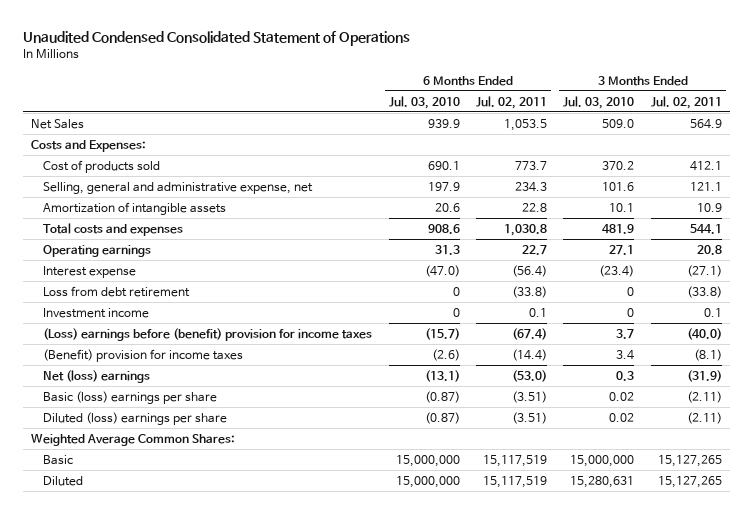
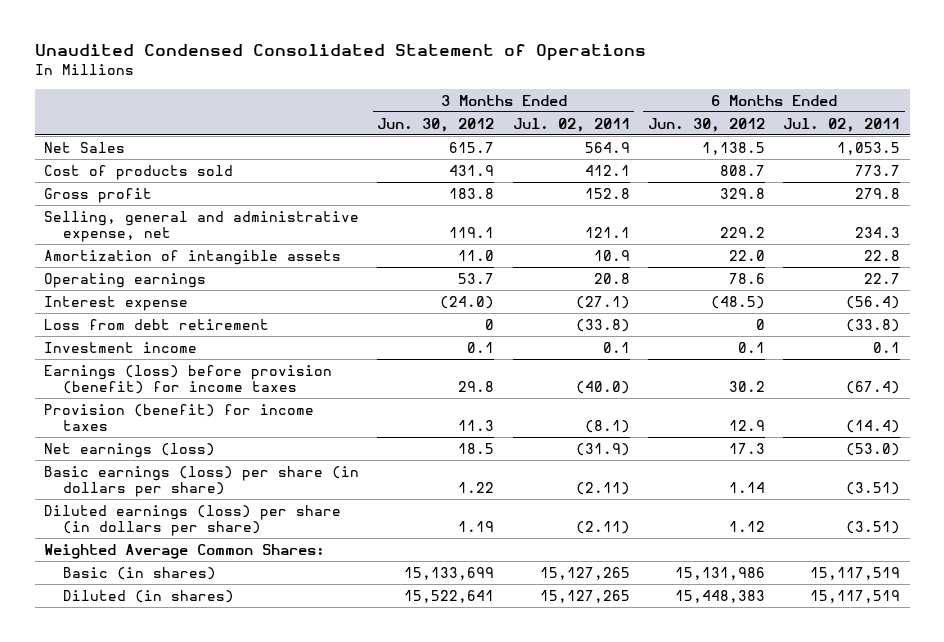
[388,95,460,109] Jul. 03, 2010 -> none
[563,95,635,109] Jul. 03, 2010 -> none
none -> [377,117,495,132] Jun. 30, 2012
none -> [648,117,766,132] Jun. 30, 2012
[31,139,147,152] Costs and Expenses: -> none
none -> [43,187,152,203] Gross profit
[43,222,184,236] Total costs and expenses -> none
[43,327,373,341] (Loss) earnings before (benefit) provision for income taxes -> [43,364,332,395] Earnings (loss) before provision (benefit) for income taxes
[43,348,244,362] (Benefit) provision for income taxes -> [43,403,314,432] Provision (benefit) for income taxes
[43,369,151,383] Net (loss) earnings -> [43,442,215,458] Net earnings (loss)
[43,390,218,404] Basic (loss) earnings per share -> [43,465,359,498] Basic earnings (loss) per share (in dollars per share)
[43,411,228,425] Diluted (loss) earnings per share -> [43,504,341,537] Diluted earnings (loss) per share (in dollars per share)
[43,454,74,465] Basic -> [62,566,216,580] Basic (in shares)
[43,475,84,486] Diluted -> [62,589,234,603] Diluted (in shares)

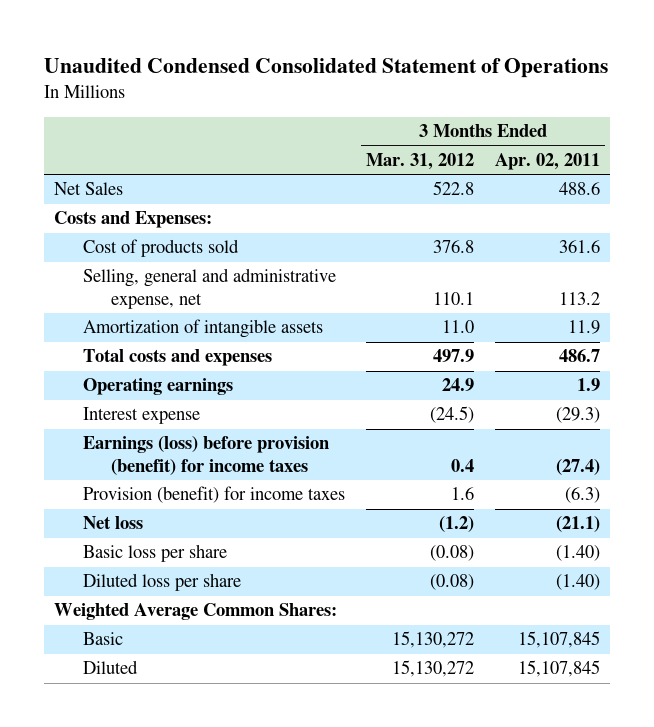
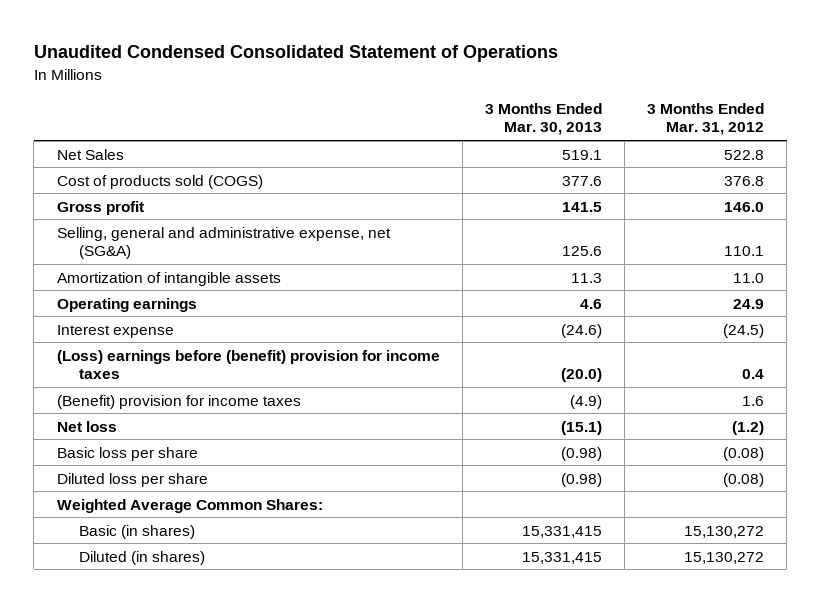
[494,152,600,170] Apr. 02, 2011 -> none
none -> [484,102,602,136] 3 Months Ended Mar. 30, 2013
[54,211,213,229] Costs and Expenses: -> none
[82,239,239,258] Cost of products sold -> [56,174,263,189] Cost of products sold (COGS)
none -> [56,200,144,215] Gross profit
[82,268,336,309] Selling, general and administrative expense, net -> [56,226,391,260] Selling, general and administrative expense, net (SG&A)
[82,349,272,367] Total costs and expenses -> none
[82,436,329,475] Earnings (loss) before provision (benefit) for income taxes -> [56,349,440,380] (Loss) earnings before (benefit) provision for income taxes
[82,486,345,504] Provision (benefit) for income taxes -> [56,394,301,409] (Benefit) provision for income taxes
[82,632,123,646] Basic -> [79,524,196,539] Basic (in shares)
[82,660,138,675] Diluted -> [79,550,206,565] Diluted (in shares)

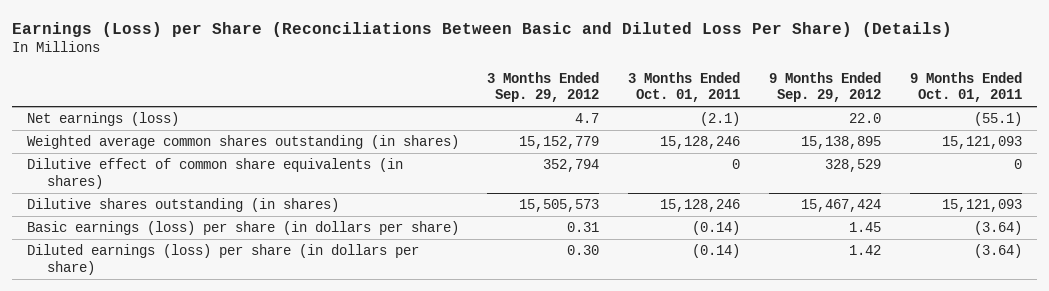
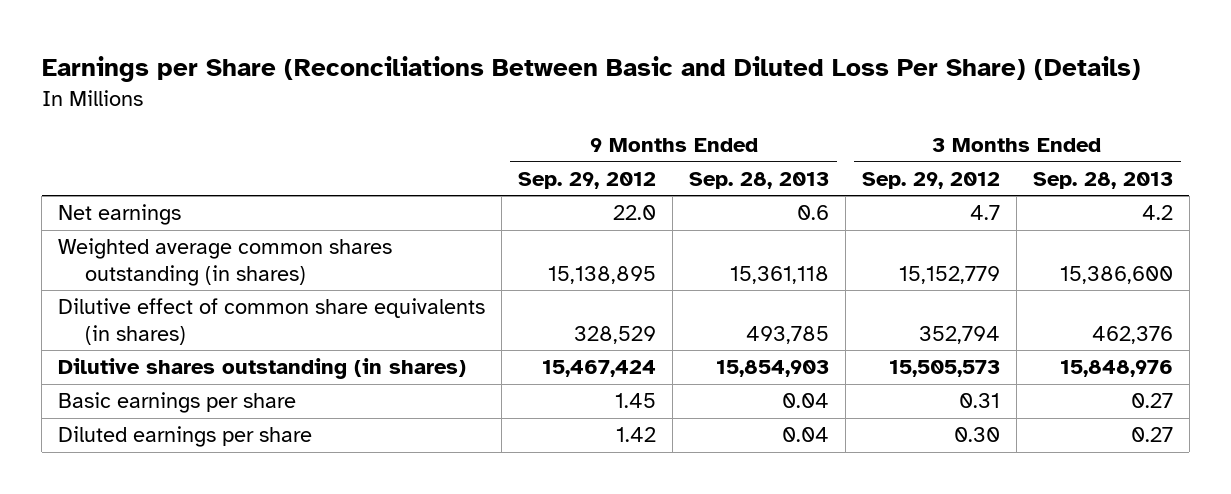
[12,21,953,37] Earnings (Loss) per Share (Reconciliations Between Basic and Diluted Loss Per Share) (Details) -> [41,55,1141,82] Earnings per Share (Reconciliations Between Basic and Diluted Loss Per Share) (Details)
[628,71,741,103] 3 Months Ended Oct. 01, 2011 -> none
[910,71,1023,103] 9 Months Ended Oct. 01, 2011 -> none
none -> [689,172,830,190] Sep. 28, 2013
none -> [1032,172,1173,190] Sep. 28, 2013
[26,112,179,127] Net earnings (loss) -> [58,204,182,226] Net earnings
[26,221,459,236] Basic earnings (loss) per share (in dollars per share) -> [58,392,297,414] Basic earnings per share
[26,244,419,275] Diluted earnings (loss) per share (in dollars per share) -> [58,426,313,448] Diluted earnings per share

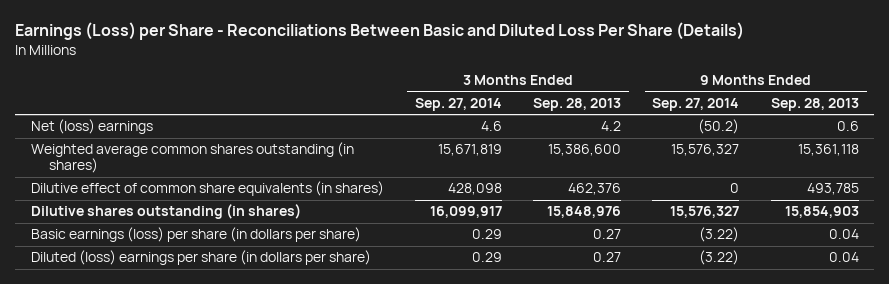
[41,55,1141,82] Earnings per Share (Reconciliations Between Basic and Diluted Loss Per Share) (Details) -> [14,22,744,41] Earnings (Loss) per Share - Reconciliations Between Basic and Diluted Loss Per Share (Details)
[518,172,657,190] Sep. 29, 2012 -> none
[861,172,1000,190] Sep. 29, 2012 -> none
none -> [414,97,502,111] Sep. 27, 2014
none -> [652,97,740,111] Sep. 27, 2014
[58,204,182,226] Net earnings -> [30,119,153,135] Net (loss) earnings
[58,392,297,414] Basic earnings per share -> [30,227,361,243] Basic earnings (loss) per share (in dollars per share)
[58,426,313,448] Diluted earnings per share -> [30,250,371,266] Diluted (loss) earnings per share (in dollars per share)

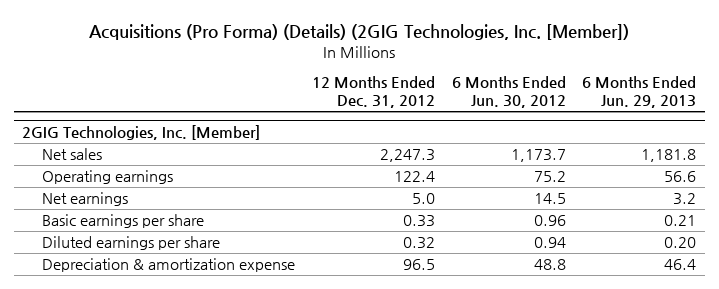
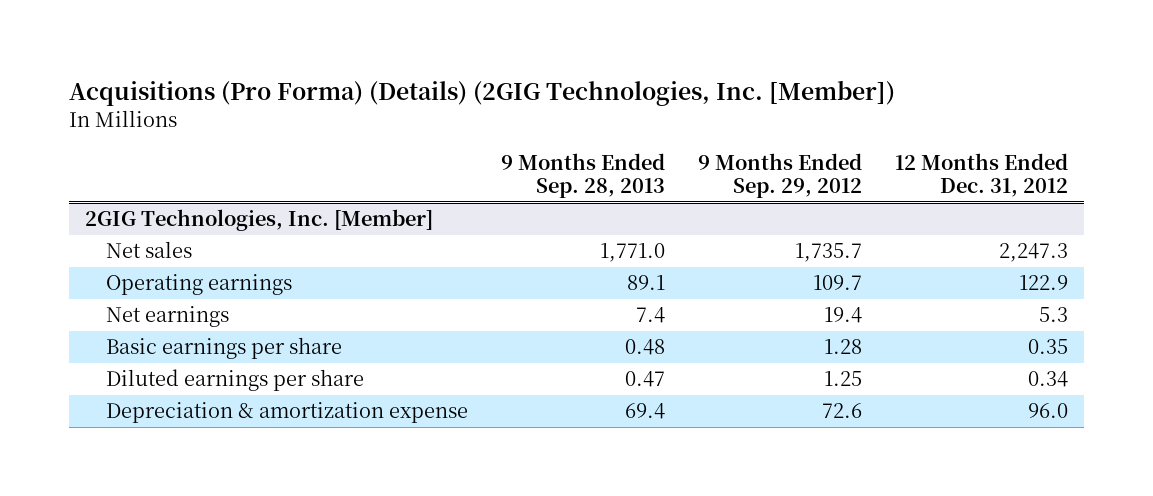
[451,76,566,109] 6 Months Ended Jun. 30, 2012 -> none
[582,76,697,109] 6 Months Ended Jun. 29, 2013 -> none
none -> [500,153,665,199] 9 Months Ended Sep. 28, 2013
none -> [697,153,862,199] 9 Months Ended Sep. 29, 2012
[393,171,435,183] 122.4 -> [1018,275,1068,291] 122.9
[411,193,435,205] 5.0 -> [1038,307,1068,323] 5.3
[402,215,435,228] 0.33 -> [1027,339,1068,355] 0.35
[402,237,435,250] 0.32 -> [1027,371,1068,388] 0.34
[402,259,435,271] 96.5 -> [1027,403,1068,419] 96.0

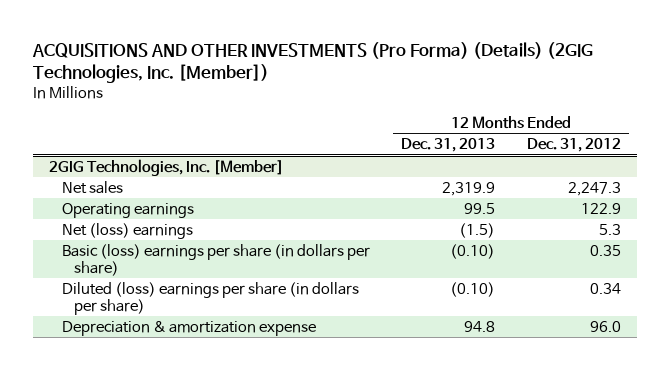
[68,79,895,106] Acquisitions (Pro Forma) (Details) (2GIG Technologies, Inc. [Member]) -> [32,41,594,84] ACQUISITIONS AND OTHER INVESTMENTS (Pro Forma) (Details) (2GIG Technologies, Inc. [Member])
[500,153,665,199] 9 Months Ended Sep. 28, 2013 -> none
[697,153,862,199] 9 Months Ended Sep. 29, 2012 -> none
none -> [401,138,496,153] Dec. 31, 2013
[105,306,229,328] Net earnings -> [61,222,193,239] Net (loss) earnings
[105,337,342,360] Basic earnings per share -> [61,243,370,276] Basic (loss) earnings per share (in dollars per share)
[105,369,364,392] Diluted earnings per share -> [61,281,359,315] Diluted (loss) earnings per share (in dollars per share)

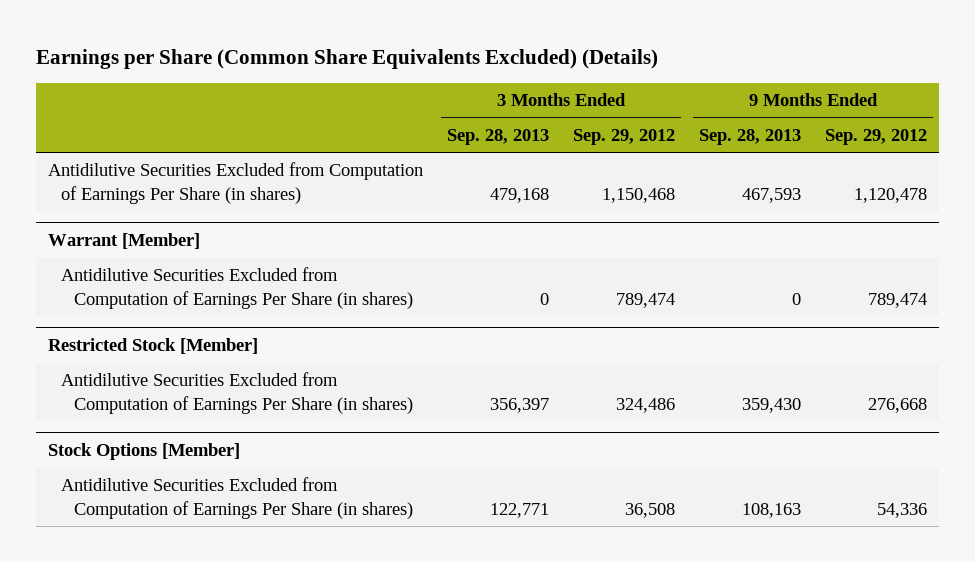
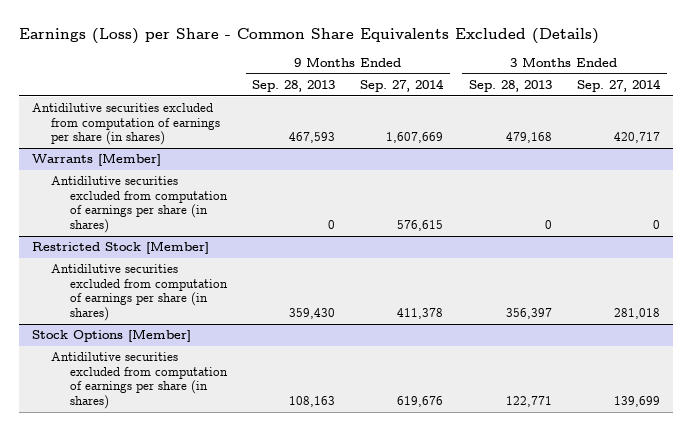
[35,49,658,70] Earnings per Share (Common Share Equivalents Excluded) (Details) -> [19,27,600,44] Earnings (Loss) per Share - Common Share Equivalents Excluded (Details)
[572,128,675,145] Sep. 29, 2012 -> none
[824,128,927,145] Sep. 29, 2012 -> none
none -> [360,78,445,92] Sep. 27, 2014
none -> [577,78,662,92] Sep. 27, 2014
[47,162,423,205] Antidilutive Securities Excluded from Computation of Earnings Per Share (in shares) -> [32,103,220,146] Antidilutive securities excluded from computation of earnings per share (in shares)
[47,233,200,250] Warrant [Member] -> [32,153,162,167] Warrants [Member]
[60,267,413,310] Antidilutive Securities Excluded from Computation of Earnings Per Share (in shares) -> [50,176,228,233] Antidilutive securities excluded from computation of earnings per share (in shares)
[60,372,413,415] Antidilutive Securities Excluded from Computation of Earnings Per Share (in shares) -> [50,264,228,321] Antidilutive securities excluded from computation of earnings per share (in shares)
[60,477,413,520] Antidilutive Securities Excluded from Computation of Earnings Per Share (in shares) -> [50,352,228,409] Antidilutive securities excluded from computation of earnings per share (in shares)

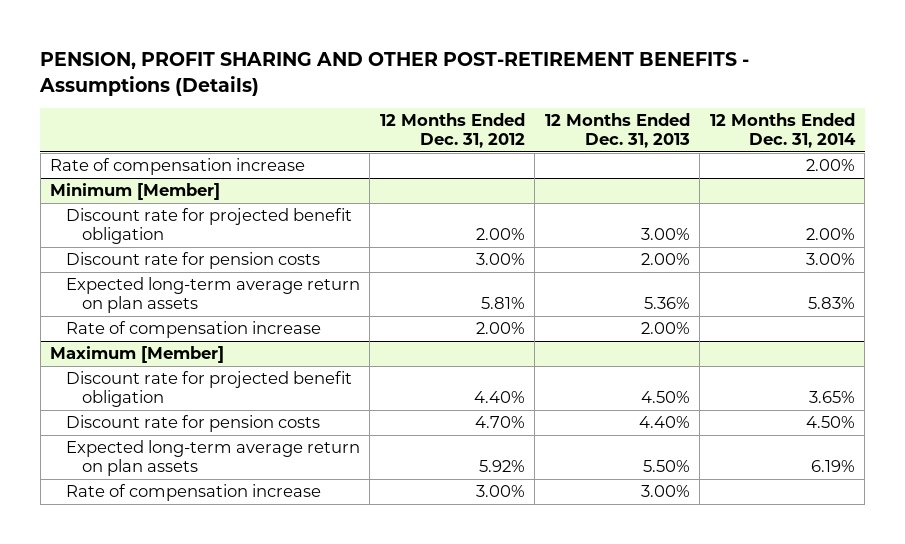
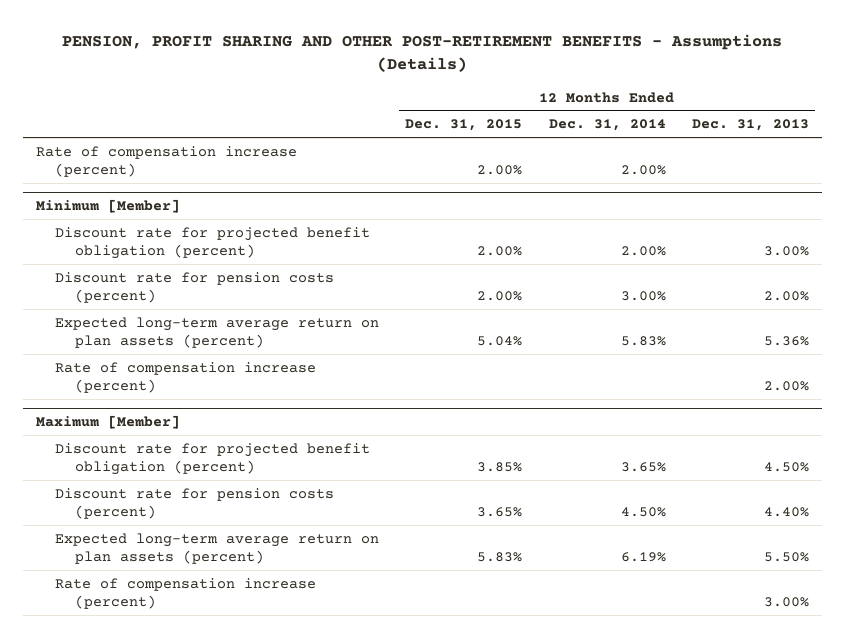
[379,113,525,149] 12 Months Ended Dec. 31, 2012 -> none
none -> [405,119,523,132] Dec. 31, 2015
[50,158,306,176] Rate of compensation increase -> [35,145,297,177] Rate of compensation increase (percent)
[65,208,352,245] Discount rate for projected benefit obligation -> [55,226,371,259] Discount rate for projected benefit obligation (percent)
[65,252,320,270] Discount rate for pension costs -> [55,271,335,303] Discount rate for pension costs (percent)
[65,277,360,314] Expected long-term average return on plan assets -> [55,316,380,348] Expected long-term average return on plan assets (percent)
[65,321,321,339] Rate of compensation increase -> [55,361,317,393] Rate of compensation increase (percent)
[65,371,352,408] Discount rate for projected benefit obligation -> [55,442,371,475] Discount rate for projected benefit obligation (percent)
[65,415,320,433] Discount rate for pension costs -> [55,487,335,519] Discount rate for pension costs (percent)
[65,440,360,477] Expected long-term average return on plan assets -> [55,532,380,564] Expected long-term average return on plan assets (percent)
[65,484,321,502] Rate of compensation increase -> [55,577,317,609] Rate of compensation increase (percent)

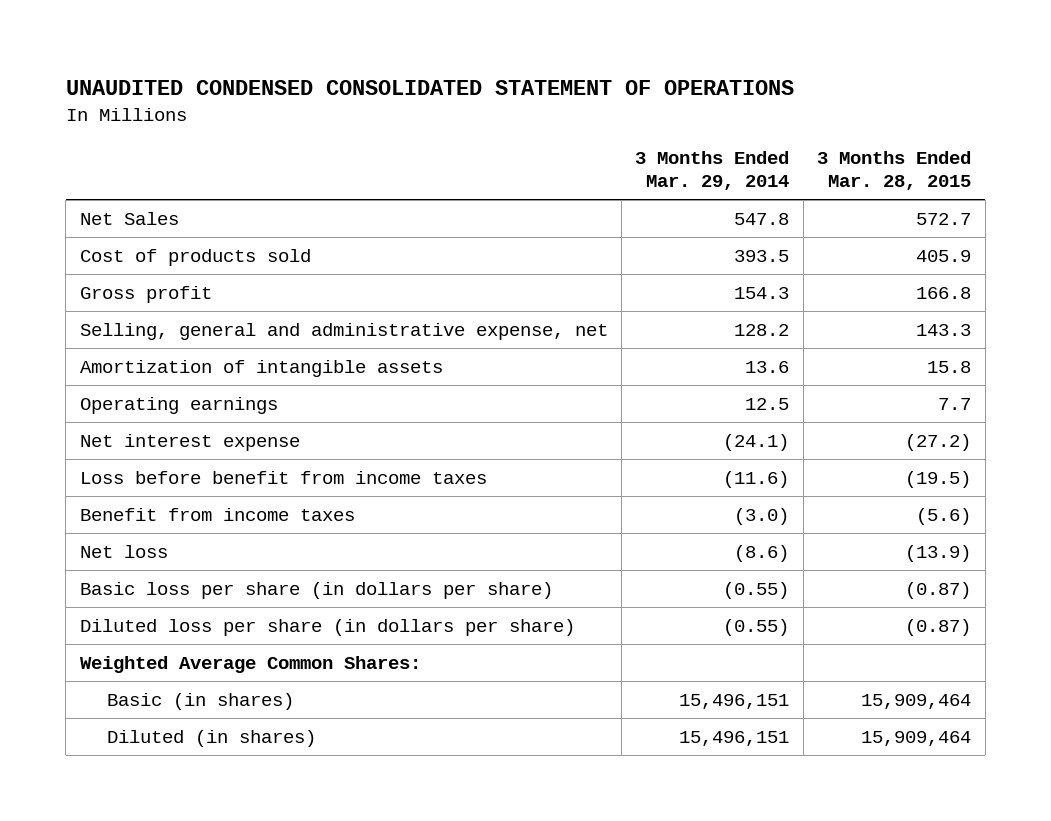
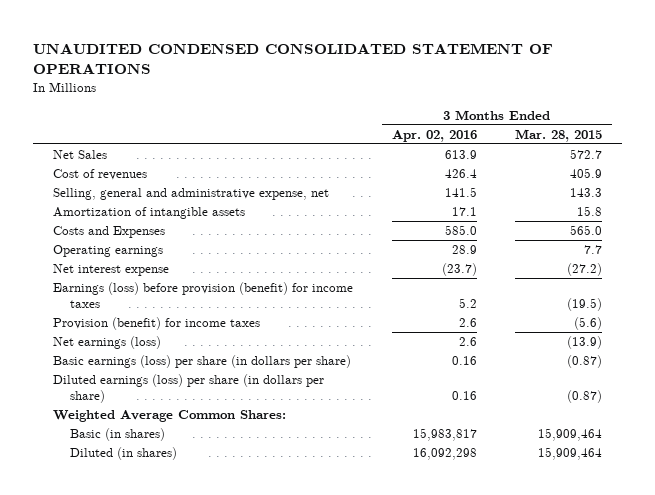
[635,151,790,191] 3 Months Ended Mar. 29, 2014 -> none
none -> [391,129,477,142] Apr. 02, 2016
[79,285,212,303] Gross profit -> none
[79,248,311,266] Cost of products sold -> [52,169,147,181] Cost of revenues
none -> [52,226,165,239] Costs and Expenses
[79,470,487,484] Loss before benefit from income taxes -> [52,282,353,308] Earnings (loss) before provision (benefit) for income taxes
[79,507,355,521] Benefit from income taxes -> [52,317,260,331] Provision (benefit) for income taxes
[79,544,168,558] Net loss -> [52,336,161,350] Net earnings (loss)
[79,581,553,599] Basic loss per share (in dollars per share) -> [52,355,351,369] Basic earnings (loss) per share (in dollars per share)
[79,618,575,636] Diluted loss per share (in dollars per share) -> [52,374,324,403] Diluted earnings (loss) per share (in dollars per share)

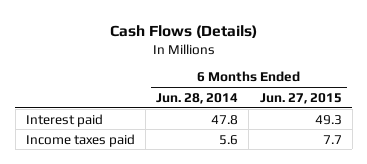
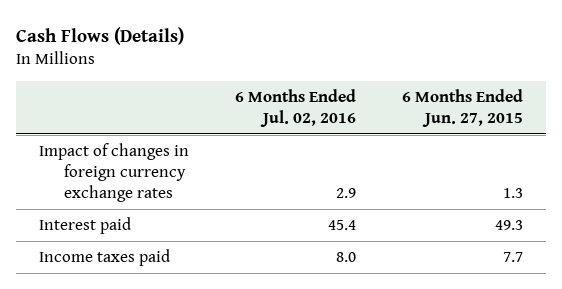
[156,92,239,104] Jun. 28, 2014 -> none
none -> [235,88,357,127] 6 Months Ended Jul. 02, 2016
none -> [39,143,190,203] Impact of changes in foreign currency exchange rates

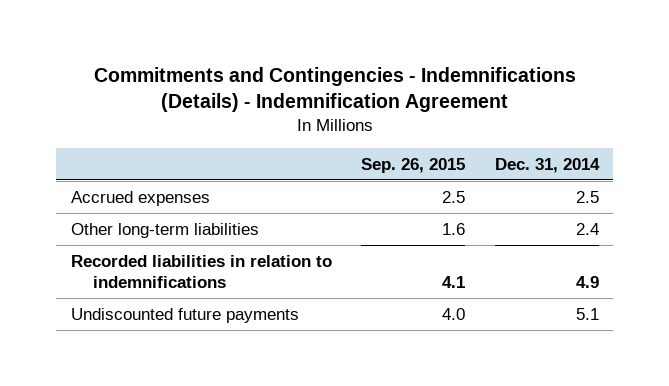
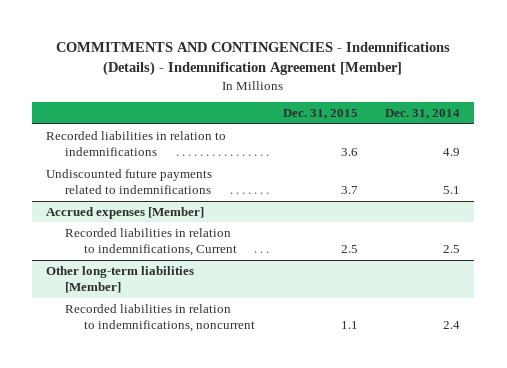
[93,67,576,113] Commitments and Contingencies - Indemnifications (Details) - Indemnification Agreement -> [56,42,451,77] COMMITMENTS AND CONTINGENCIES - Indemnifications (Details) - Indemnification Agreement [Member]
[361,157,466,173] Sep. 26, 2015 -> none
none -> [282,109,358,120] Dec. 31, 2015
[70,190,210,206] Accrued expenses -> none
[70,222,259,238] Other long-term liabilities -> none
[70,307,299,323] Undiscounted future payments -> [46,168,213,195] Undiscounted future payments related to indemnifications
none -> [46,206,205,219] Accrued expenses [Member]
none -> [65,227,238,257] Recorded liabilities in relation to indemnifications, Current
none -> [46,265,195,294] Other long-term liabilities [Member]
none -> [65,303,256,333] Recorded liabilities in relation to indemnifications, noncurrent

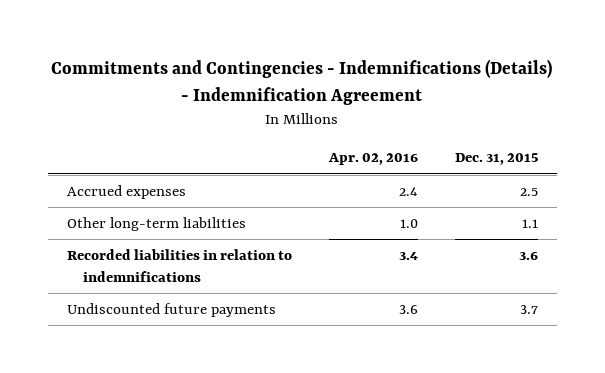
[56,42,451,77] COMMITMENTS AND CONTINGENCIES - Indemnifications (Details) - Indemnification Agreement [Member] -> [51,59,553,105] Commitments and Contingencies - Indemnifications (Details) - Indemnification Agreement
[385,109,461,120] Dec. 31, 2014 -> none
none -> [327,153,418,166] Apr. 02, 2016
none -> [66,185,186,200] Accrued expenses
none -> [66,217,246,232] Other long-term liabilities
[46,206,205,219] Accrued expenses [Member] -> none
[65,227,238,257] Recorded liabilities in relation to indemnifications, Current -> none
[46,265,195,294] Other long-term liabilities [Member] -> none
[65,303,256,333] Recorded liabilities in relation to indemnifications, noncurrent -> none
[46,168,213,195] Undiscounted future payments related to indemnifications -> [66,303,276,318] Undiscounted future payments

